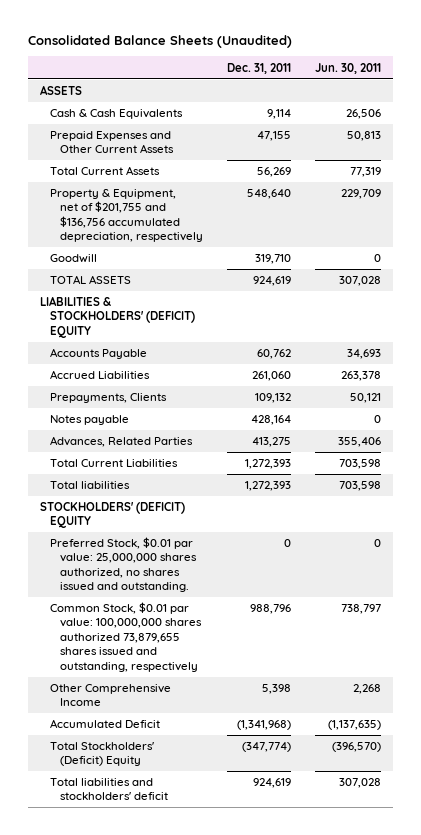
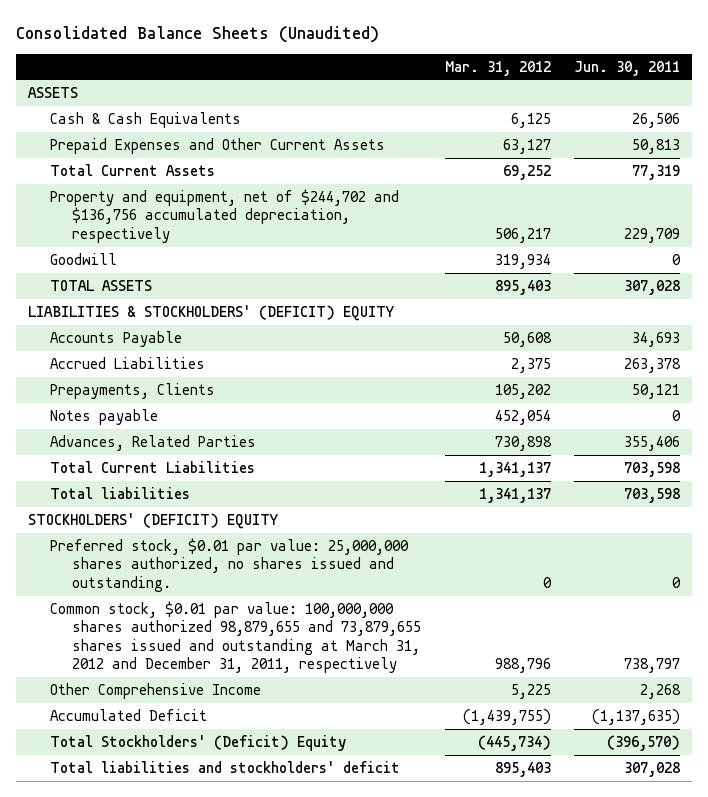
[227,62,292,74] Dec. 31, 2011 -> none
none -> [444,60,551,76] Mar. 31, 2012
[49,189,203,243] Property & Equipment, net of $201,755 and $136,756 accumulated depreciation, respectively -> [49,188,399,243] Property and equipment, net of $244,702 and $136,756 accumulated depreciation, respectively
[49,537,197,593] Preferred Stock, $0.01 par value: 25,000,000 shares authorized, no shares issued and outstanding. -> [49,537,409,592] Preferred stock, $0.01 par value: 25,000,000 shares authorized, no shares issued and outstanding.
[49,602,202,672] Common Stock, $0.01 par value: 100,000,000 shares authorized 73,879,655 shares issued and outstanding, respectively -> [49,600,421,674] Common stock, $0.01 par value: 100,000,000 shares authorized 98,879,655 and 73,879,655 shares issued and outstanding at March 31, 2012 and December 31, 2011, respectively

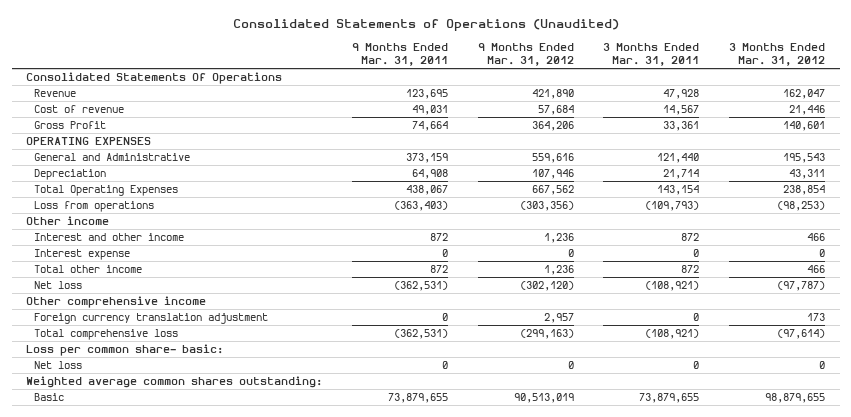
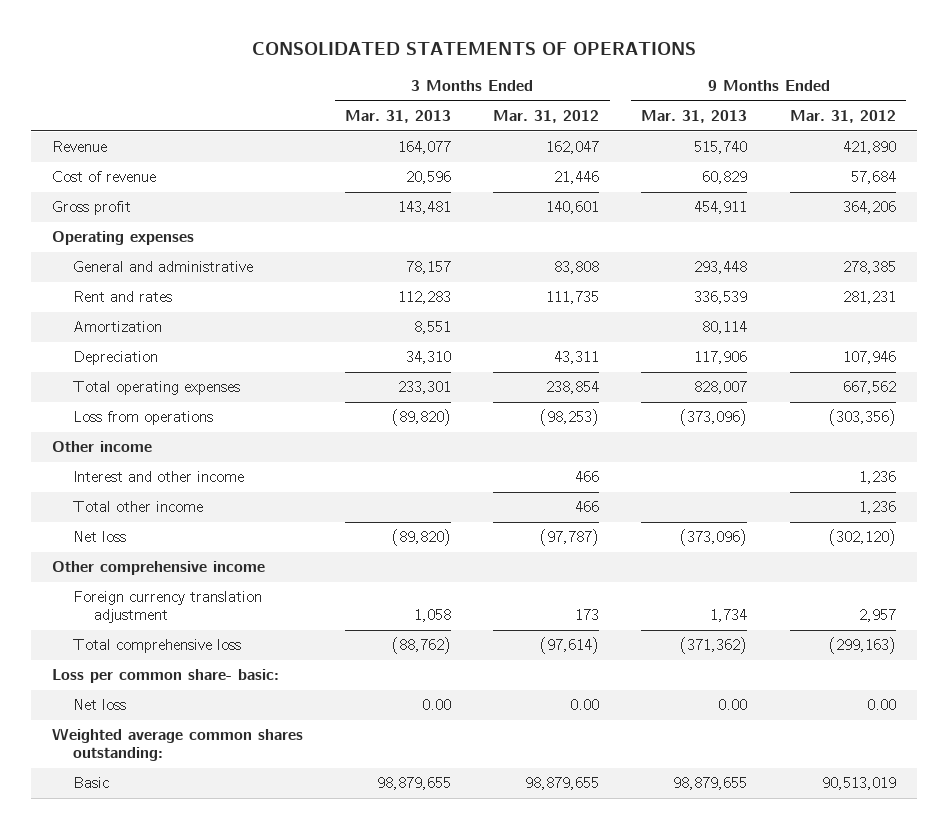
[232,19,619,32] Consolidated Statements of Operations (Unaudited) -> [251,42,696,56] CONSOLIDATED STATEMENTS OF OPERATIONS
[352,42,449,67] 9 Months Ended Mar. 31, 2011 -> none
[603,42,700,67] 3 Months Ended Mar. 31, 2011 -> none
none -> [345,110,452,124] Mar. 31, 2013
none -> [641,110,748,124] Mar. 31, 2013
[26,72,283,85] Consolidated Statements Of Operations -> none
[33,121,106,130] Gross Profit -> [52,201,132,216] Gross profit
[26,137,152,146] OPERATING EXPENSES -> [52,231,195,246] Operating expenses
[33,153,190,162] General and Administrative -> [73,261,254,273] General and administrative
[531,153,574,164] 559,616 -> [842,261,896,275] 278,385
[783,153,826,164] 195,543 -> [554,261,600,275] 83,808
none -> [73,291,173,303] Rent and rates
none -> [73,321,163,333] Amortization
[33,185,178,197] Total Operating Expenses -> [73,381,241,396] Total operating expenses
[33,249,130,261] Interest expense -> none
[567,361,574,370] 0 -> [866,699,896,711] 0.00
[819,361,826,370] 0 -> [570,699,600,711] 0.00

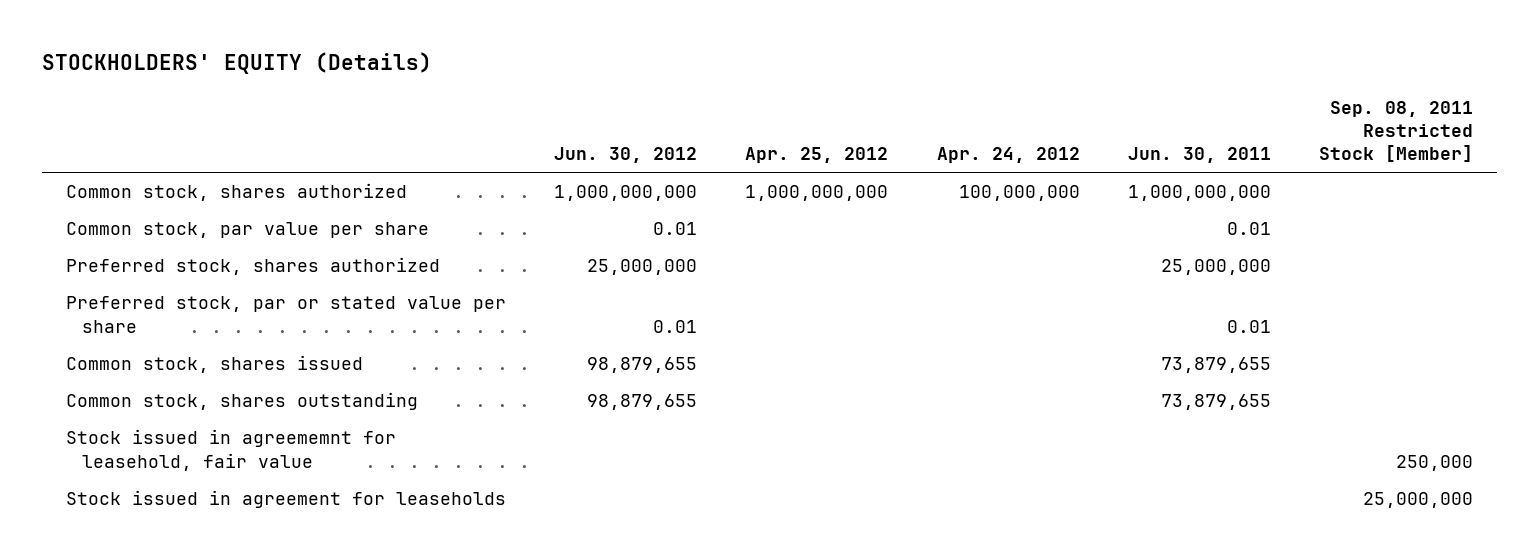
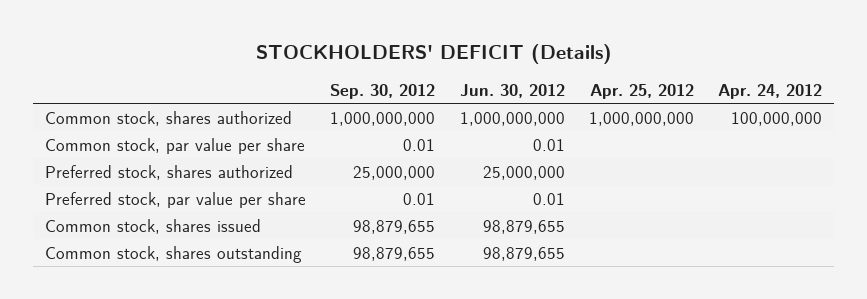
[41,52,432,75] STOCKHOLDERS' EQUITY (Details) -> [255,44,612,65] STOCKHOLDERS' DEFICIT (Details)
[1127,147,1271,164] Jun. 30, 2011 -> none
[1319,100,1474,163] Sep. 08, 2011 Restricted Stock [Member] -> none
none -> [330,83,436,99] Sep. 30, 2012
[65,296,506,333] Preferred stock, par or stated value per share -> [44,191,306,208] Preferred stock, par value per share
[65,429,396,471] Stock issued in agreememnt for leasehold, fair value -> none
[65,490,506,509] Stock issued in agreement for leaseholds -> none

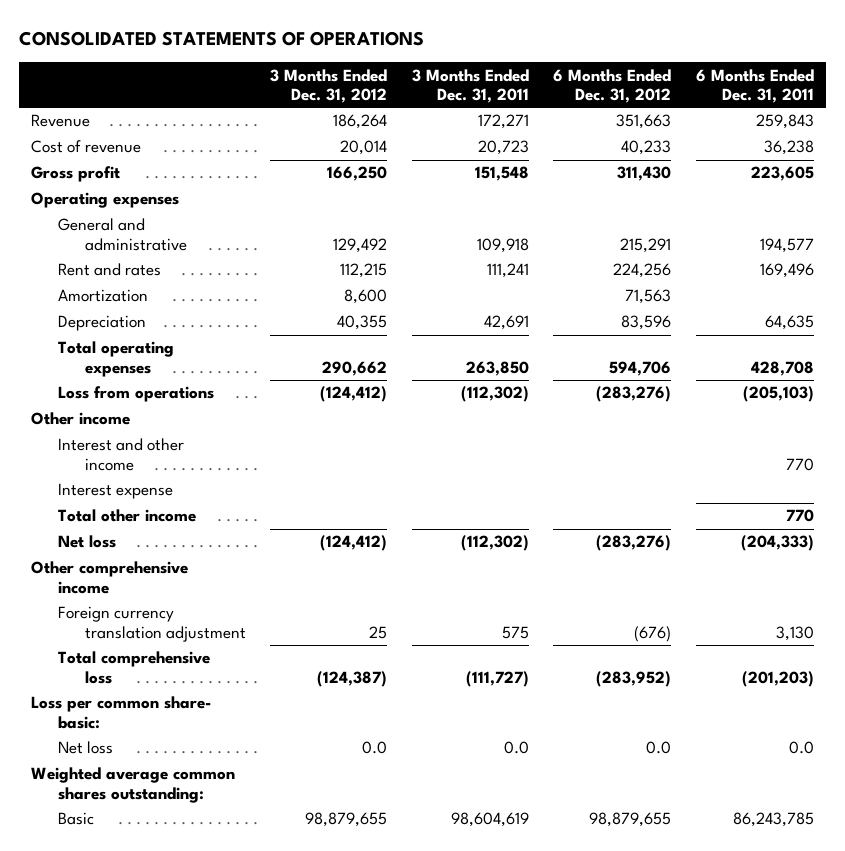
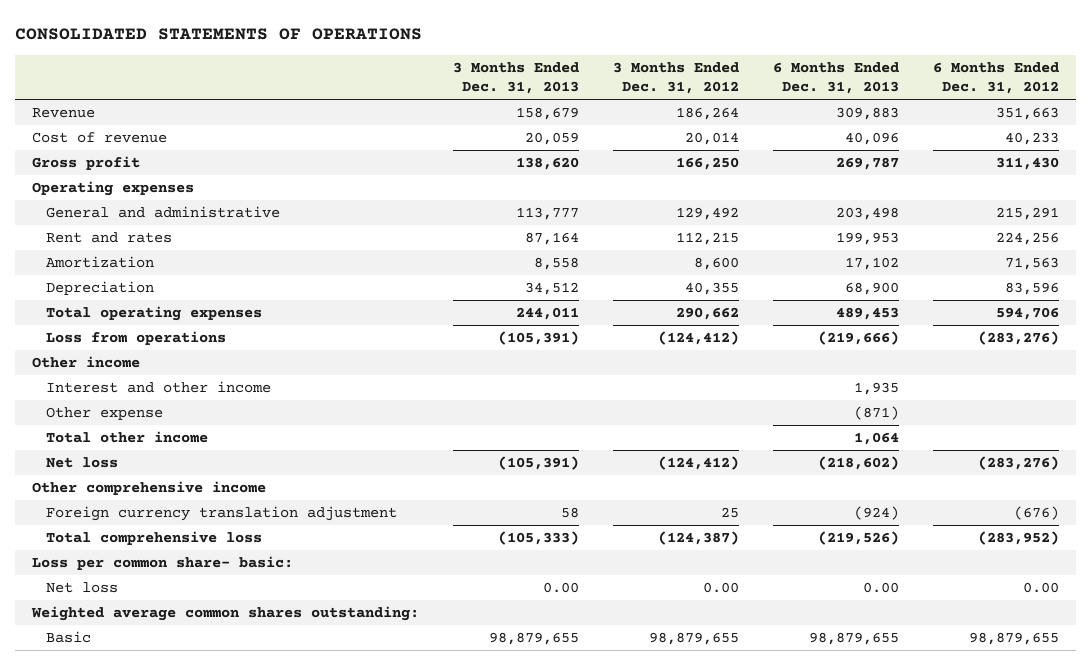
[411,68,529,104] 3 Months Ended Dec. 31, 2011 -> none
[695,68,814,104] 6 Months Ended Dec. 31, 2011 -> none
none -> [453,61,580,95] 3 Months Ended Dec. 31, 2013
none -> [772,61,899,95] 6 Months Ended Dec. 31, 2013
[57,483,173,500] Interest expense -> none
none -> [46,406,164,420] Other expense
[362,741,388,755] 0.0 -> [702,581,739,593] 0.00
[646,741,672,755] 0.0 -> [1022,581,1059,593] 0.00

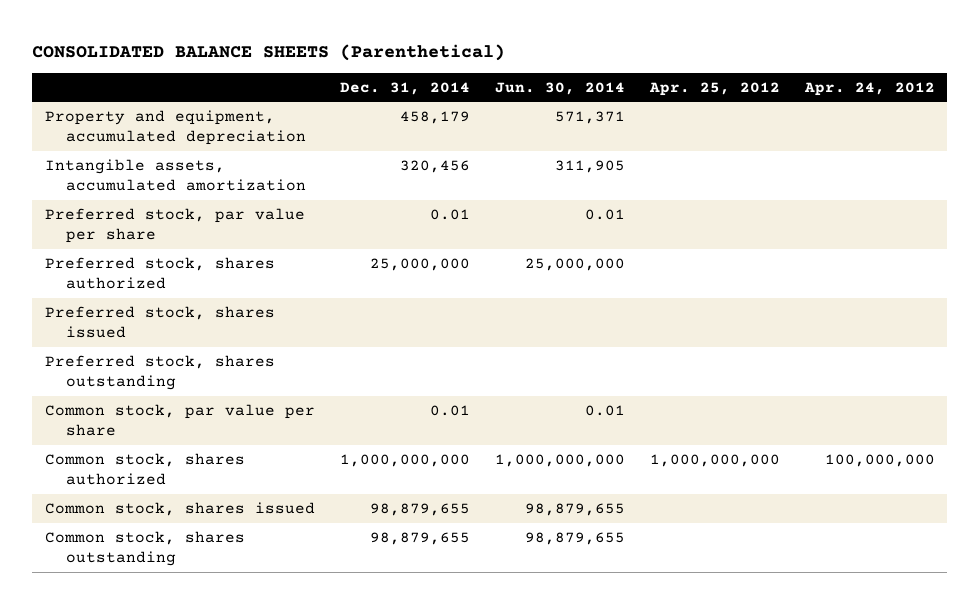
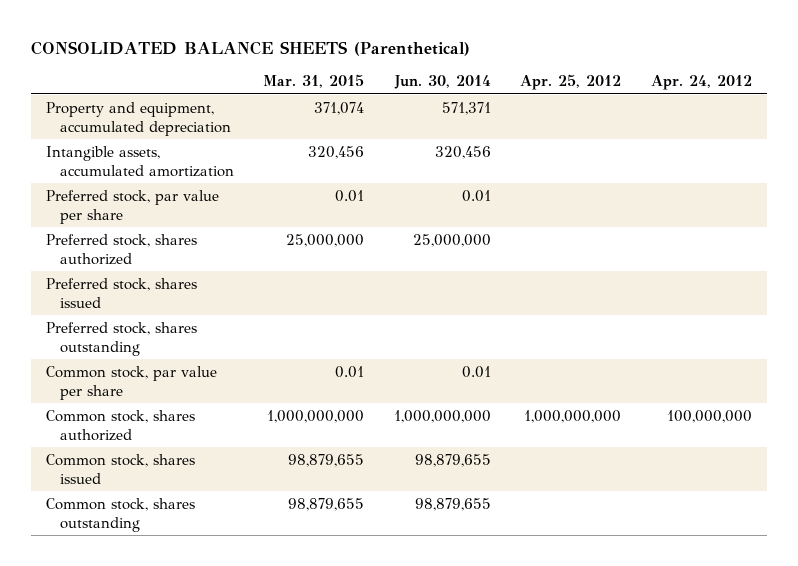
[339,81,470,95] Dec. 31, 2014 -> none
none -> [263,74,365,89] Mar. 31, 2015
[554,159,625,173] 311,905 -> [434,145,491,159] 320,456

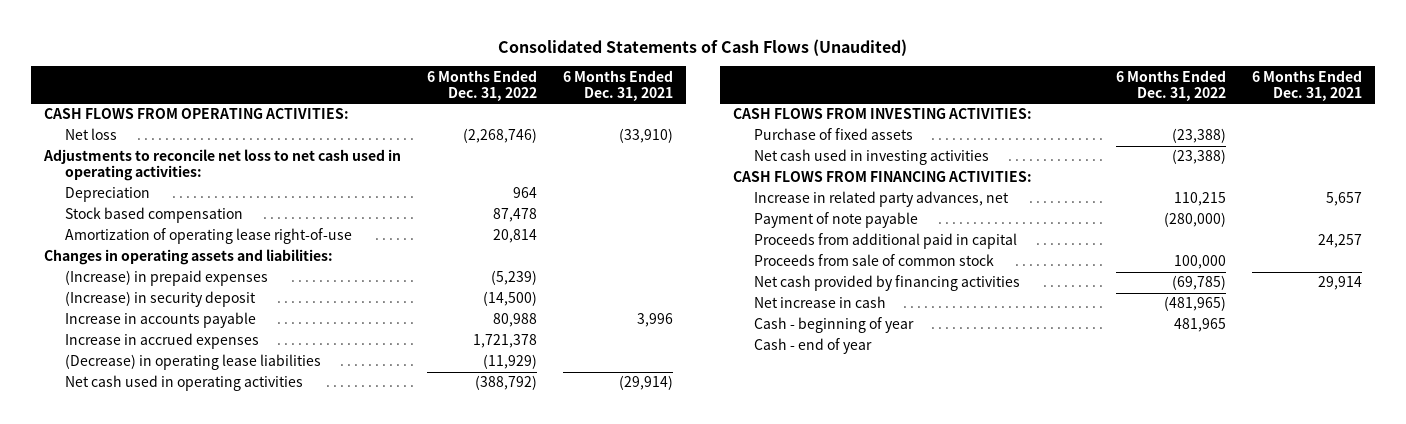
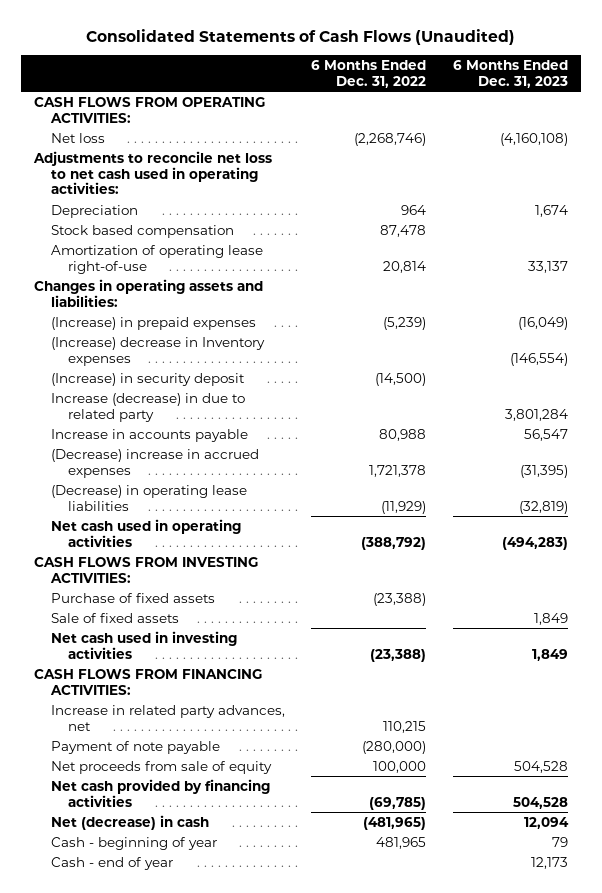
[562,69,673,101] 6 Months Ended Dec. 31, 2021 -> none
none -> [452,59,568,88] 6 Months Ended Dec. 31, 2023
none -> [50,336,265,366] (Increase) decrease in Inventory expenses
none -> [50,392,245,422] Increase (decrease) in due to related party
[65,333,260,350] Increase in accrued expenses -> [50,448,259,478] (Decrease) increase in accrued expenses
none -> [50,612,179,623] Sale of fixed assets
[754,233,1018,250] Proceeds from additional paid in capital -> none
[754,254,995,267] Proceeds from sale of common stock -> [50,760,272,774] Net proceeds from sale of equity
[754,296,887,309] Net increase in cash -> [50,814,209,830] Net (decrease) in cash

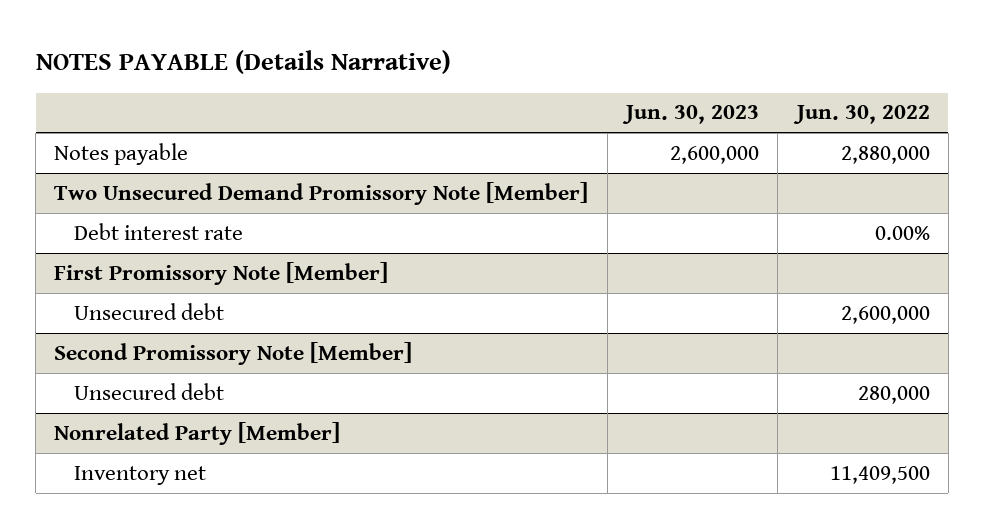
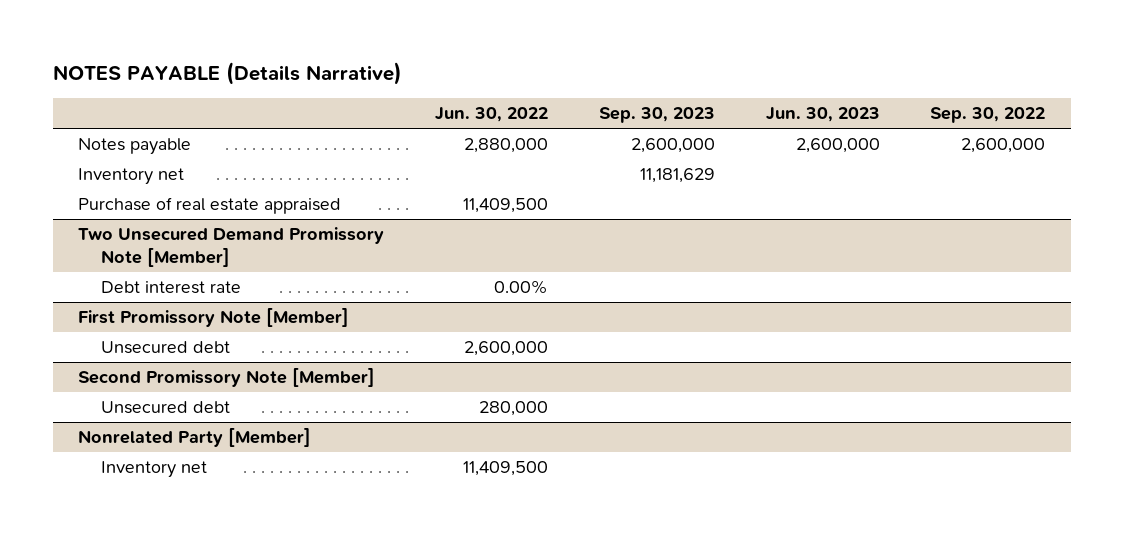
none -> [598,107,715,124] Sep. 30, 2023
none -> [930,107,1046,124] Sep. 30, 2022
none -> [78,168,185,186] Inventory net
none -> [78,197,342,215] Purchase of real estate appraised

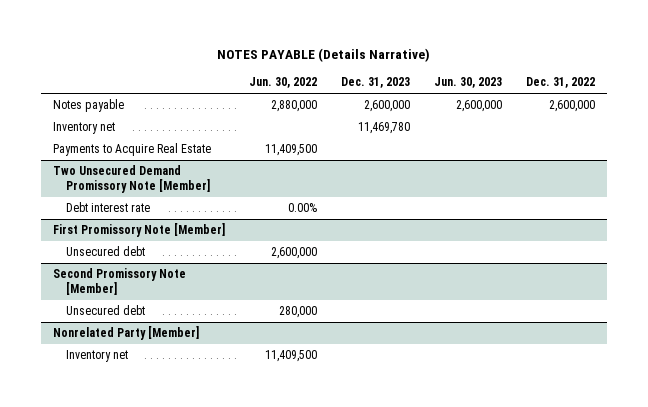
[598,107,715,124] Sep. 30, 2023 -> none
[930,107,1046,124] Sep. 30, 2022 -> none
none -> [340,77,410,89] Dec. 31, 2023
none -> [526,77,596,89] Dec. 31, 2022
[78,197,342,215] Purchase of real estate appraised -> [52,143,211,157] Payments to Acquire Real Estate

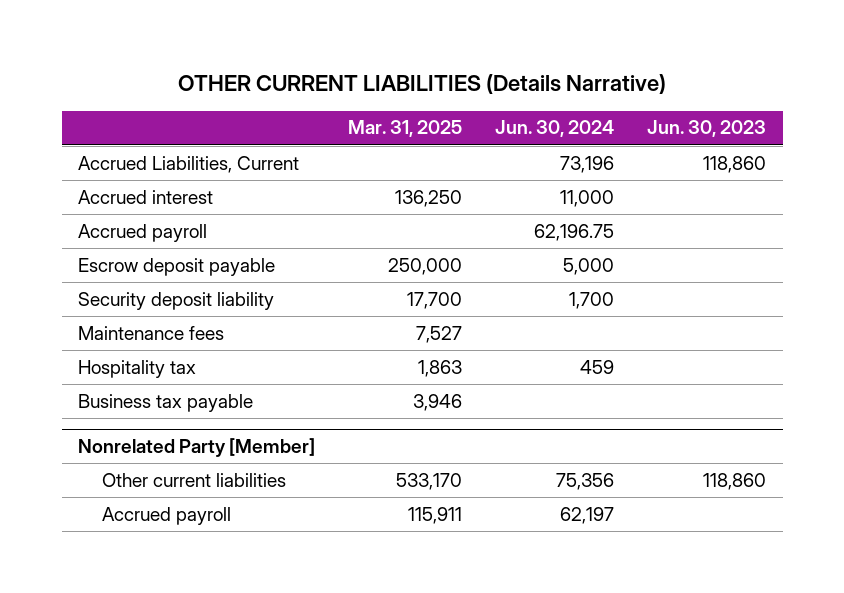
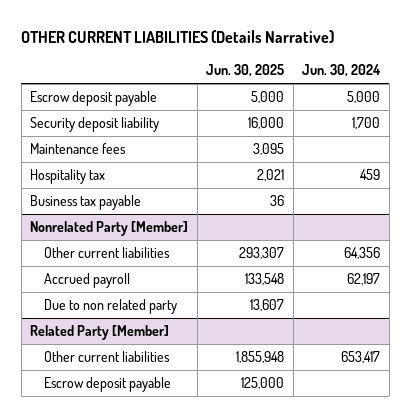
[348,120,463,138] Mar. 31, 2025 -> none
[647,120,767,138] Jun. 30, 2023 -> none
none -> [206,64,285,78] Jun. 30, 2025
[78,155,300,173] Accrued Liabilities, Current -> none
[78,189,214,204] Accrued interest -> none
[78,223,208,242] Accrued payroll -> none
[556,472,615,490] 75,356 -> [344,247,381,260] 64,356
none -> [43,299,177,315] Due to non related party
none -> [30,325,170,341] Related Party [Member]
none -> [43,351,170,363] Other current liabilities
none -> [43,377,171,393] Escrow deposit payable

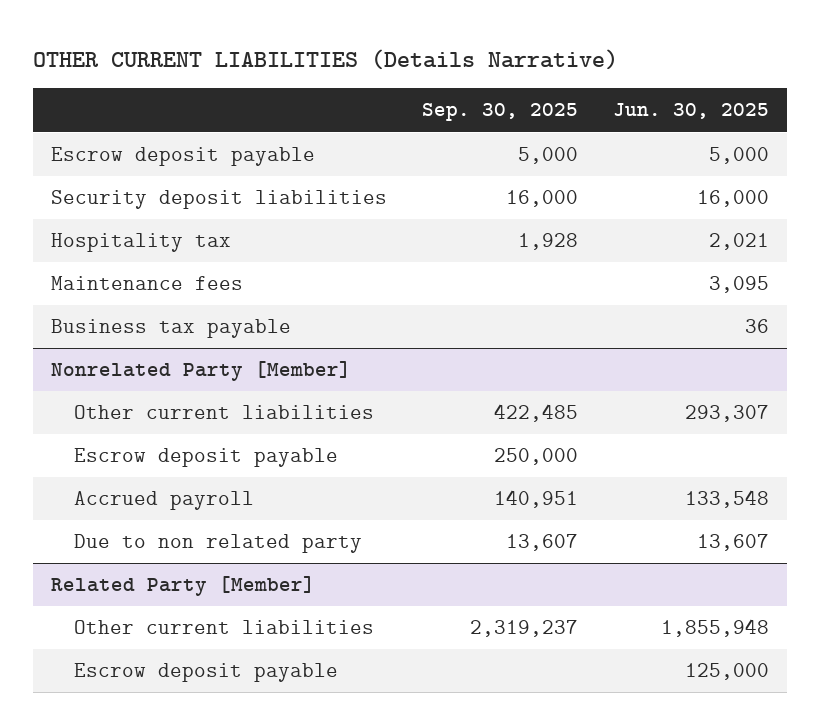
[302,64,382,78] Jun. 30, 2024 -> none
none -> [422,103,579,122] Sep. 30, 2025
[30,117,160,133] Security deposit liability -> [51,190,388,210] Security deposit liabilities
[30,143,127,155] Maintenance fees -> [51,276,244,291] Maintenance fees
none -> [73,448,338,468] Escrow deposit payable

